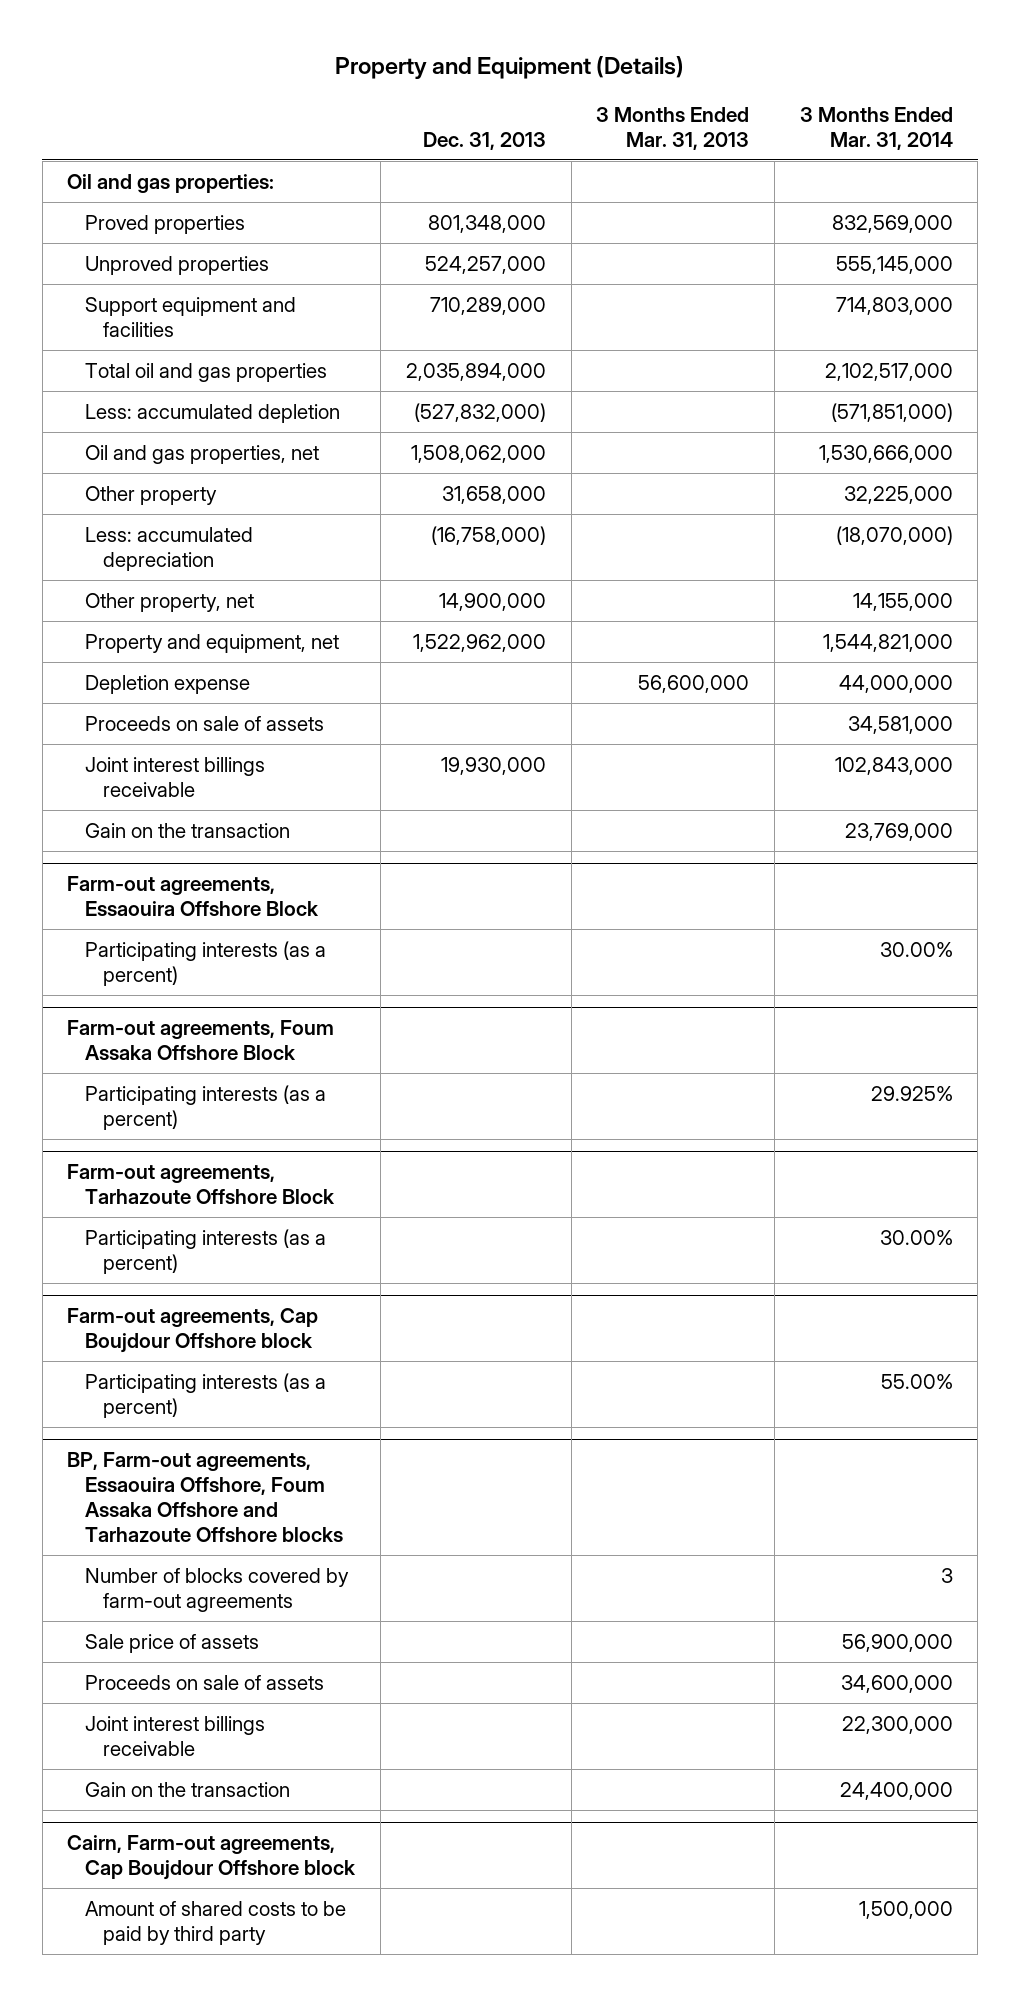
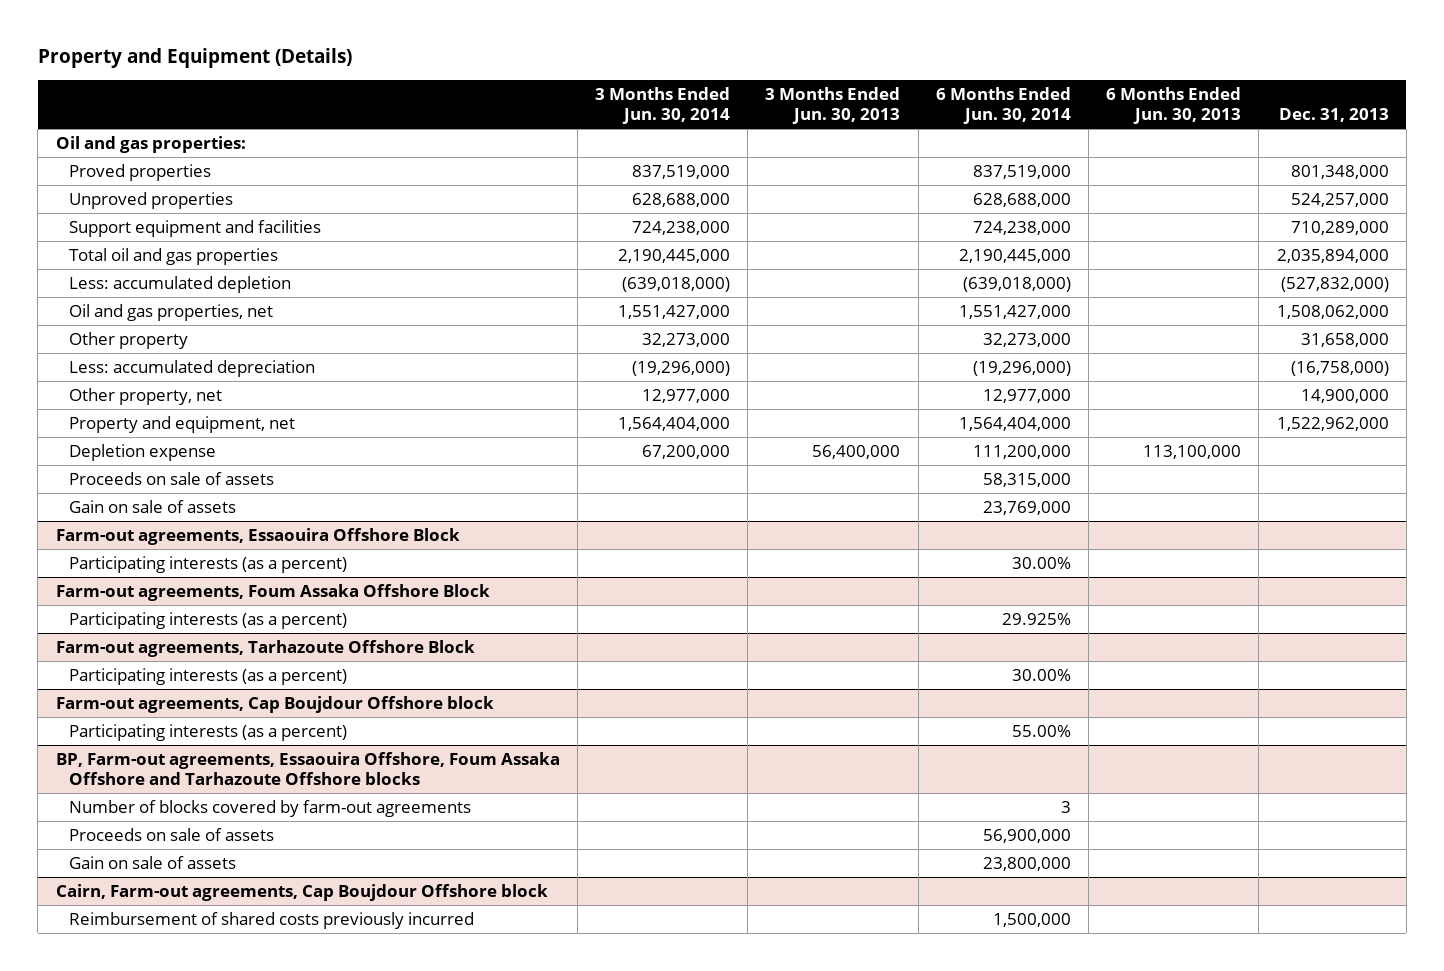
[596,106,750,150] 3 Months Ended Mar. 31, 2013 -> none
[799,106,953,150] 3 Months Ended Mar. 31, 2014 -> none
none -> [594,86,730,124] 3 Months Ended Jun. 30, 2014
none -> [765,86,901,124] 3 Months Ended Jun. 30, 2013
none -> [935,86,1071,124] 6 Months Ended Jun. 30, 2014
none -> [1106,86,1242,124] 6 Months Ended Jun. 30, 2013
[85,756,266,797] Joint interest billings receivable -> none
[85,822,291,838] Gain on the transaction -> [69,499,237,513] Gain on sale of assets
[85,1633,260,1653] Sale price of assets -> none
[85,1715,266,1756] Joint interest billings receivable -> none
[85,1781,291,1797] Gain on the transaction -> [69,855,237,869] Gain on sale of assets
[85,1900,347,1945] Amount of shared costs to be paid by third party -> none
none -> [69,911,475,929] Reimbursement of shared costs previously incurred

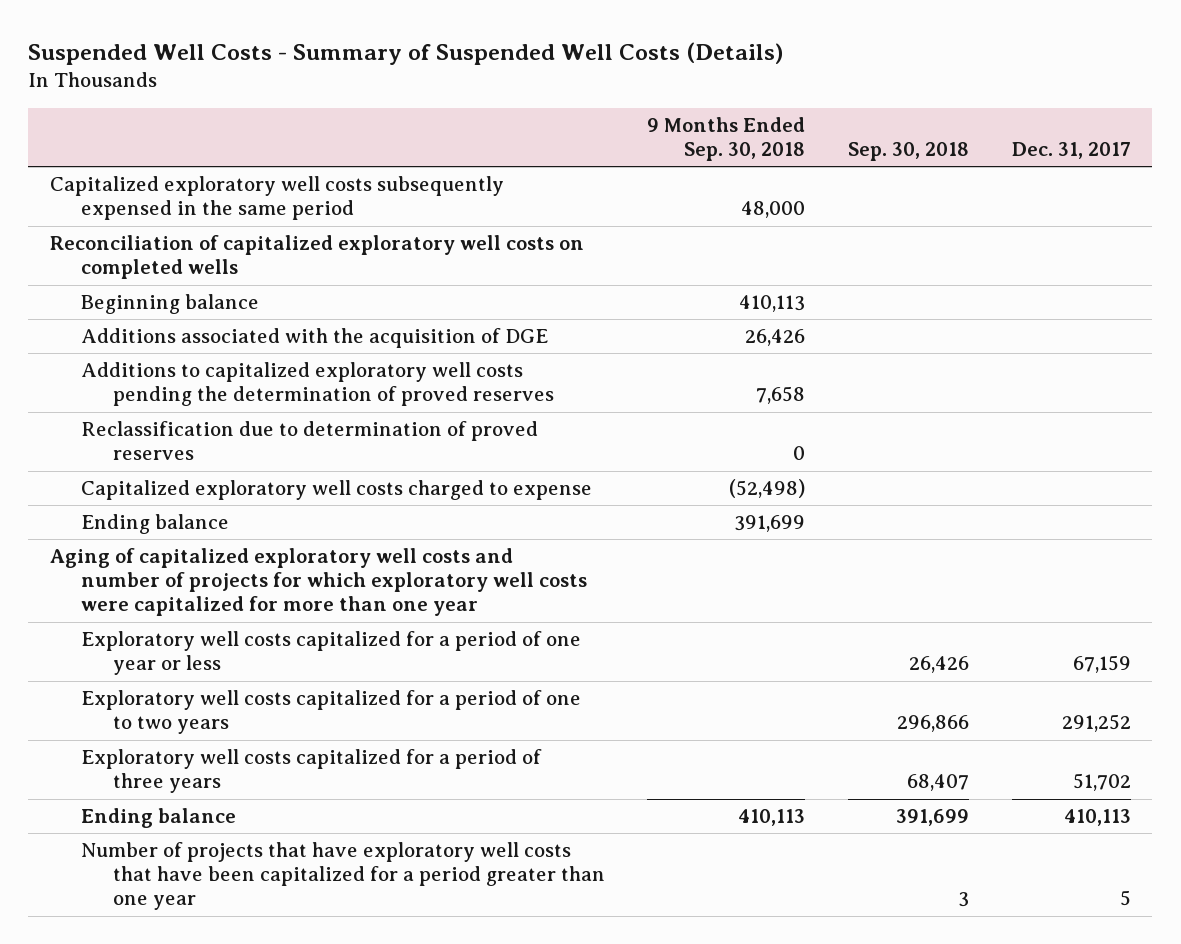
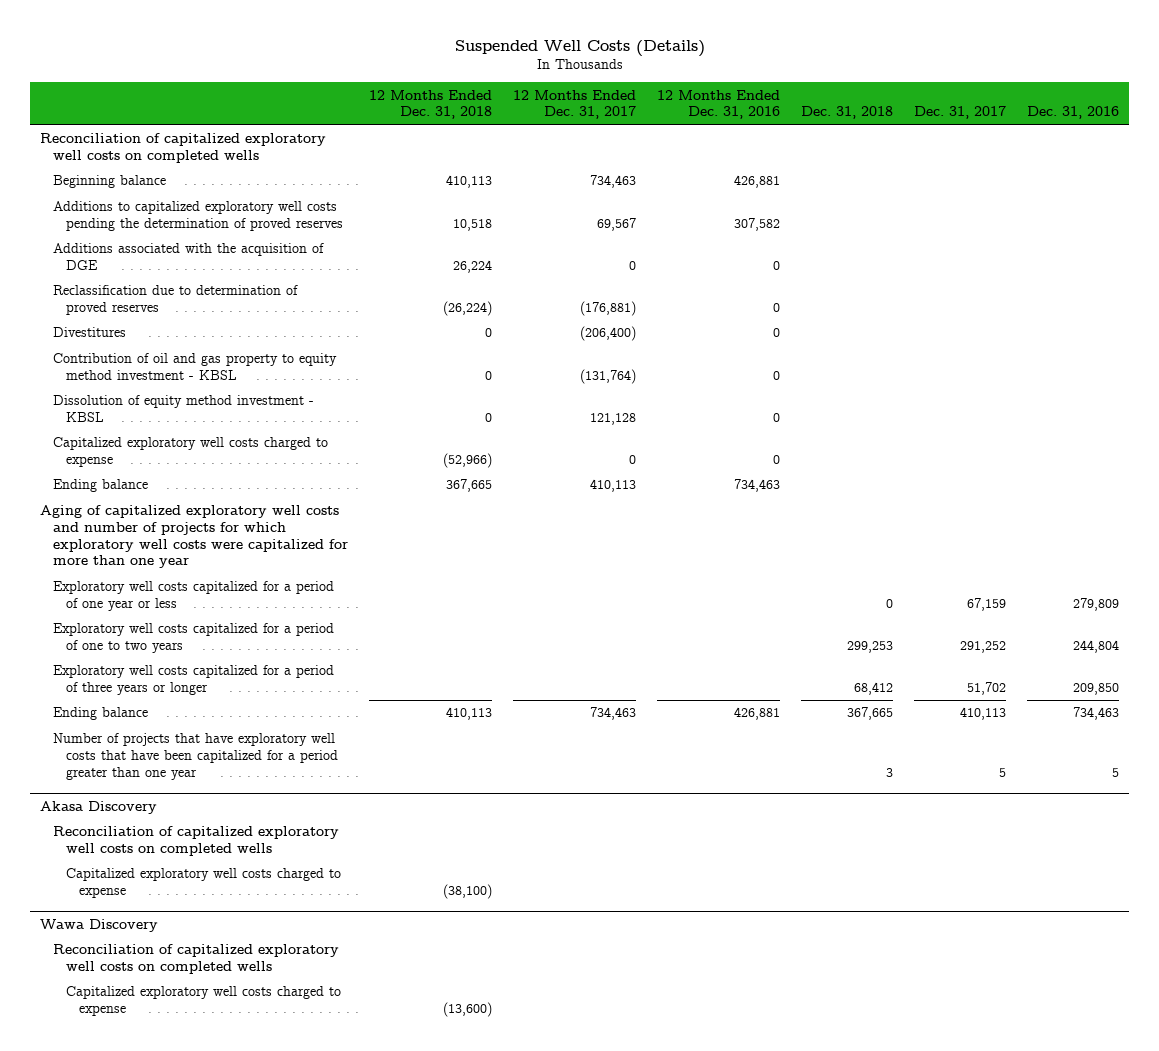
[28,41,784,65] Suspended Well Costs - Summary of Suspended Well Costs (Details) -> [454,39,705,57] Suspended Well Costs (Details)
[647,117,806,162] 9 Months Ended Sep. 30, 2018 -> none
[848,142,970,162] Sep. 30, 2018 -> none
none -> [369,89,493,120] 12 Months Ended Dec. 31, 2018
none -> [513,89,637,120] 12 Months Ended Dec. 31, 2017
none -> [656,89,780,120] 12 Months Ended Dec. 31, 2016
none -> [800,106,893,120] Dec. 31, 2018
none -> [1026,106,1119,120] Dec. 31, 2016
[49,176,504,221] Capitalized exploratory well costs subsequently expensed in the same period -> none
[81,328,549,349] Additions associated with the acquisition of DGE -> [53,243,325,271] Additions associated with the acquisition of DGE
none -> [53,327,127,338] Divestitures
none -> [53,353,338,381] Contribution of oil and gas property to equity method investment - KBSL
none -> [53,395,315,423] Dissolution of equity method investment - KBSL
[81,749,543,794] Exploratory well costs capitalized for a period of three years -> [53,665,335,696] Exploratory well costs capitalized for a period of three years or longer
none -> [40,800,158,814] Akasa Discovery
none -> [53,826,340,857] Reconciliation of capitalized exploratory well costs on completed wells
none -> [65,868,341,899] Capitalized exploratory well costs charged to expense
none -> [40,918,159,932] Wawa Discovery
none -> [53,944,340,975] Reconciliation of capitalized exploratory well costs on completed wells
none -> [65,986,341,1017] Capitalized exploratory well costs charged to expense

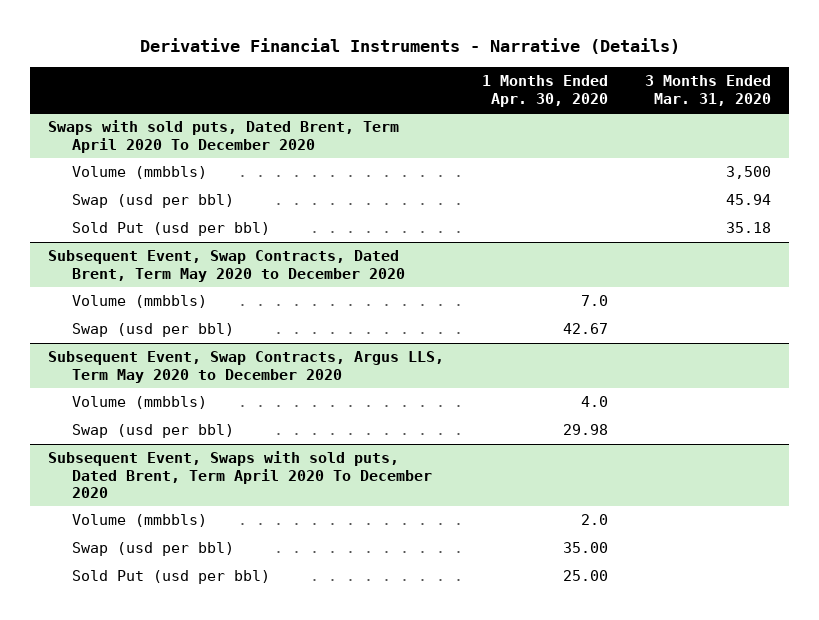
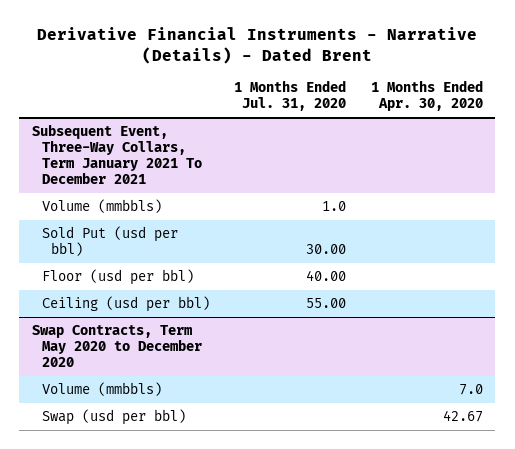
[139,38,680,55] Derivative Financial Instruments - Narrative (Details) -> [37,27,478,65] Derivative Financial Instruments - Narrative (Details) - Dated Brent
[644,75,771,106] 3 Months Ended Mar. 31, 2020 -> none
none -> [234,80,347,112] 1 Months Ended Jul. 31, 2020
[48,120,400,153] Swaps with sold puts, Dated Brent, Term April 2020 To December 2020 -> none
[71,166,207,180] Volume (mmbbls) -> none
[71,194,234,209] Swap (usd per bbl) -> none
[71,222,270,237] Sold Put (usd per bbl) -> none
none -> [31,123,202,185] Subsequent Event, Three-Way Collars, Term January 2021 To December 2021
none -> [41,198,162,213] Volume (mmbbls)
none -> [41,225,178,257] Sold Put (usd per bbl)
none -> [41,268,194,285] Floor (usd per bbl)
none -> [41,295,210,312] Ceiling (usd per bbl)
[48,250,405,282] Subsequent Event, Swap Contracts, Dated Brent, Term May 2020 to December 2020 -> [31,324,202,368] Swap Contracts, Term May 2020 to December 2020
[48,351,445,383] Subsequent Event, Swap Contracts, Argus LLS, Term May 2020 to December 2020 -> none
[71,396,207,410] Volume (mmbbls) -> none
[71,424,234,439] Swap (usd per bbl) -> none
[48,451,432,498] Subsequent Event, Swaps with sold puts, Dated Brent, Term April 2020 To December 2020 -> none
[71,514,207,528] Volume (mmbbls) -> none
[71,542,234,557] Swap (usd per bbl) -> none
[71,570,270,585] Sold Put (usd per bbl) -> none

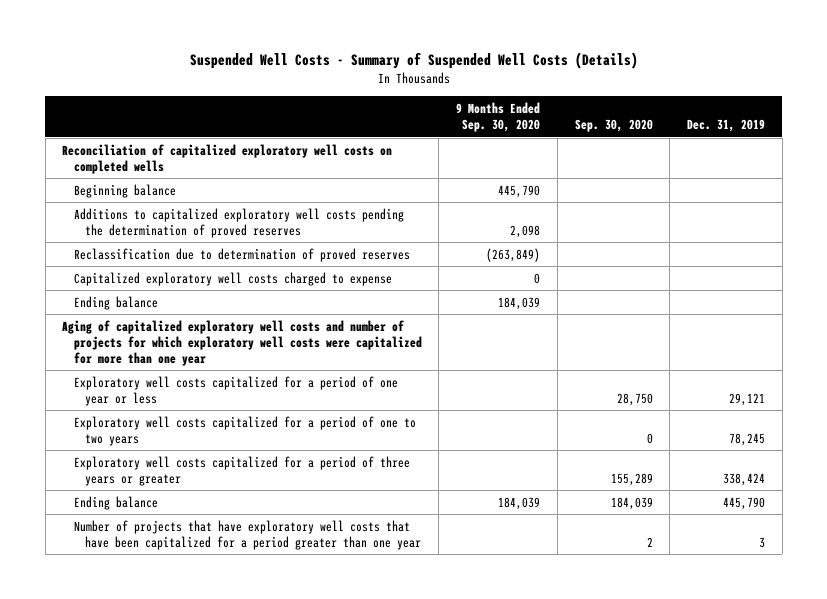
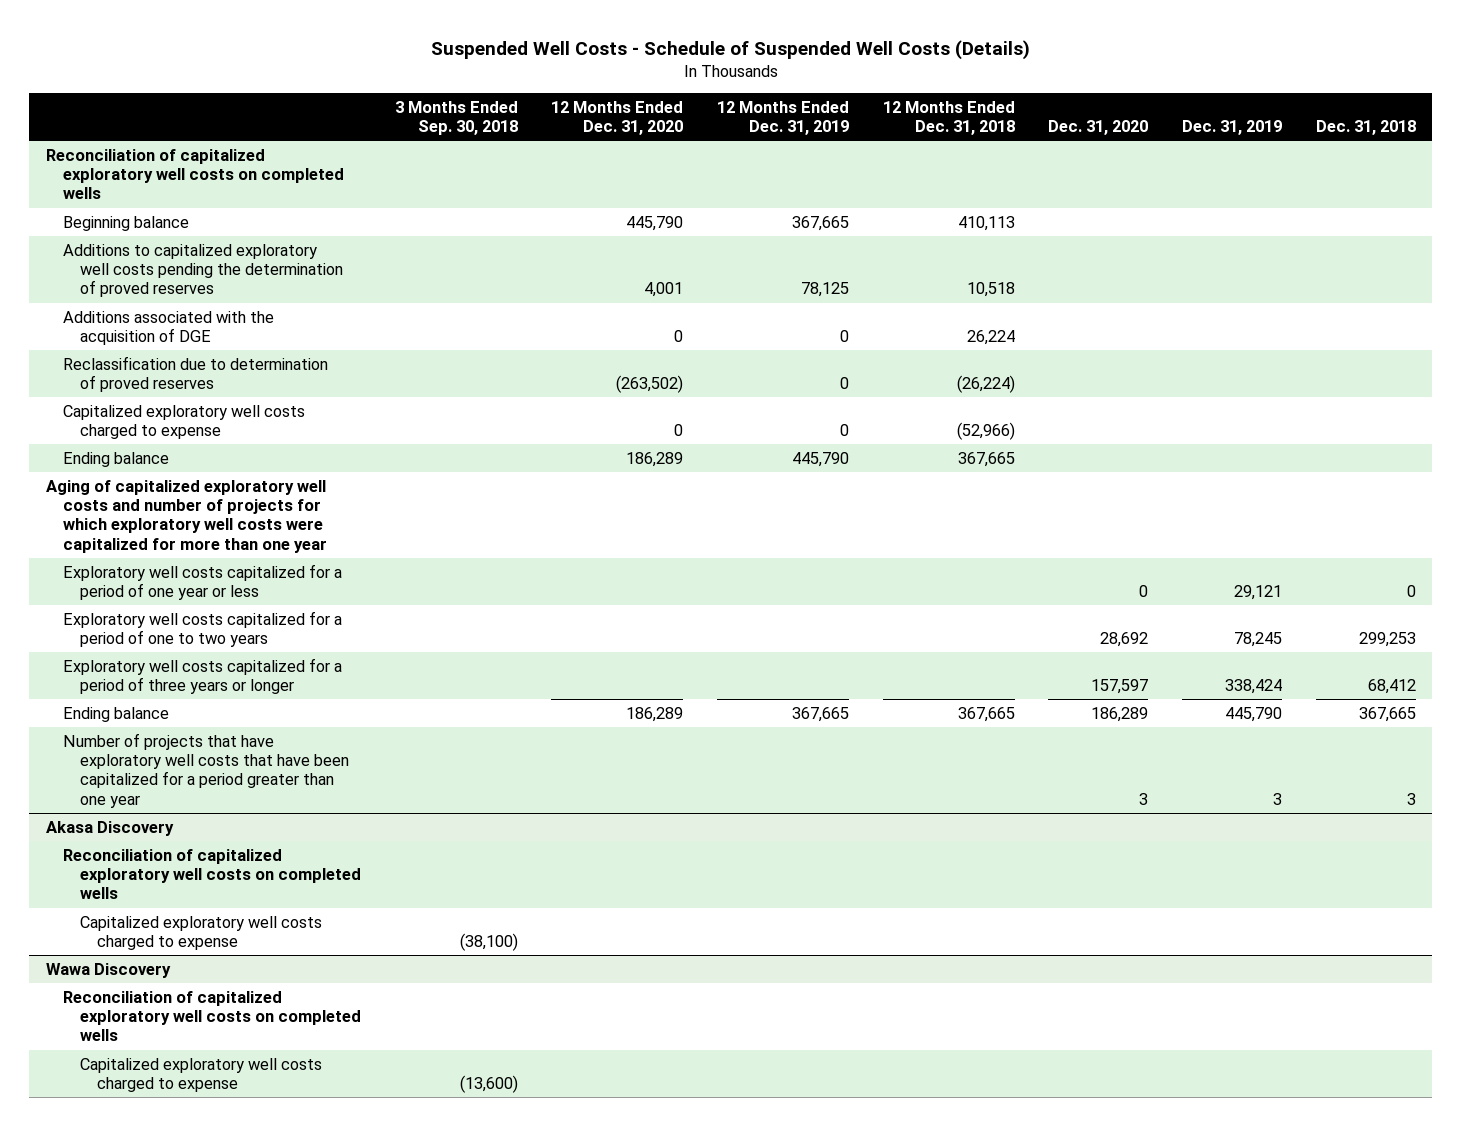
[189,52,638,70] Suspended Well Costs - Summary of Suspended Well Costs (Details) -> [430,39,1030,60] Suspended Well Costs - Schedule of Suspended Well Costs (Details)
[456,101,541,133] 9 Months Ended Sep. 30, 2020 -> none
[574,119,653,133] Sep. 30, 2020 -> none
none -> [394,100,518,136] 3 Months Ended Sep. 30, 2018
none -> [551,100,684,136] 12 Months Ended Dec. 31, 2020
none -> [716,100,849,136] 12 Months Ended Dec. 31, 2019
none -> [882,100,1015,136] 12 Months Ended Dec. 31, 2018
none -> [1048,120,1149,136] Dec. 31, 2020
none -> [1315,120,1416,136] Dec. 31, 2018
none -> [63,310,275,346] Additions associated with the acquisition of DGE
[73,455,410,486] Exploratory well costs capitalized for a period of three years or greater -> [63,657,343,695] Exploratory well costs capitalized for a period of three years or longer
none -> [46,820,175,836] Akasa Discovery
none -> [63,848,362,900] Reconciliation of capitalized exploratory well costs on completed wells
none -> [80,915,323,951] Capitalized exploratory well costs charged to expense
none -> [46,962,172,978] Wawa Discovery
none -> [63,990,362,1042] Reconciliation of capitalized exploratory well costs on completed wells
none -> [80,1057,323,1093] Capitalized exploratory well costs charged to expense

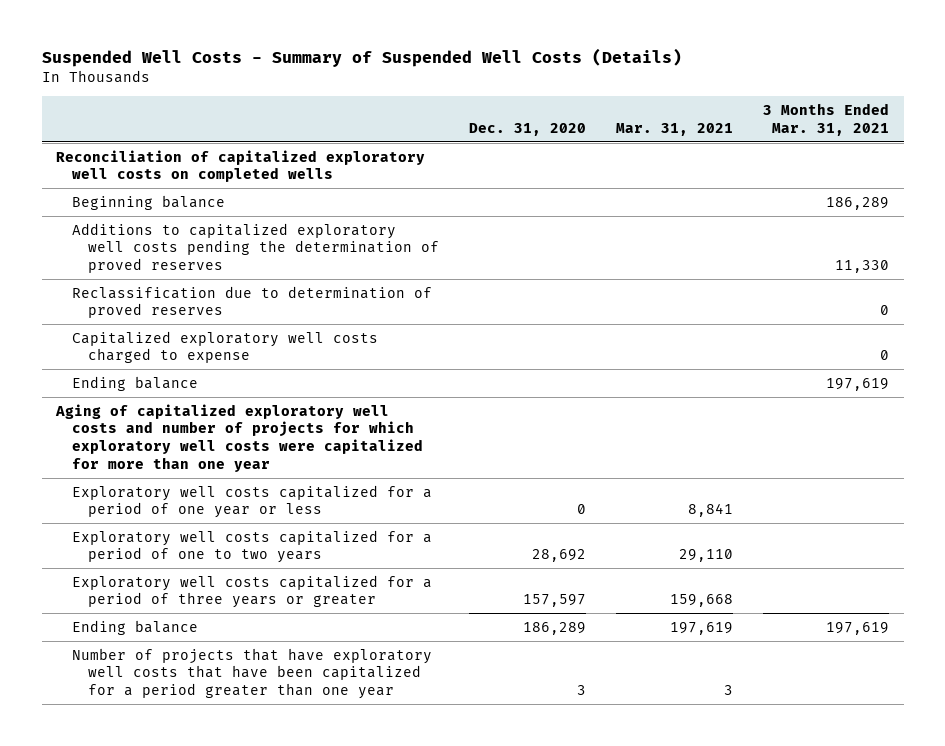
[430,39,1030,60] Suspended Well Costs - Schedule of Suspended Well Costs (Details) -> [41,48,682,68] Suspended Well Costs - Summary of Suspended Well Costs (Details)
[394,100,518,136] 3 Months Ended Sep. 30, 2018 -> none
[551,100,684,136] 12 Months Ended Dec. 31, 2020 -> none
[716,100,849,136] 12 Months Ended Dec. 31, 2019 -> none
[882,100,1015,136] 12 Months Ended Dec. 31, 2018 -> none
[1181,120,1282,136] Dec. 31, 2019 -> none
[1315,120,1416,136] Dec. 31, 2018 -> none
none -> [616,122,734,136] Mar. 31, 2021
none -> [762,102,889,136] 3 Months Ended Mar. 31, 2021
[63,310,275,346] Additions associated with the acquisition of DGE -> none
[63,657,343,695] Exploratory well costs capitalized for a period of three years or longer -> [72,574,433,609] Exploratory well costs capitalized for a period of three years or greater
[46,820,175,836] Akasa Discovery -> none
[63,848,362,900] Reconciliation of capitalized exploratory well costs on completed wells -> none
[80,915,323,951] Capitalized exploratory well costs charged to expense -> none
[46,962,172,978] Wawa Discovery -> none
[63,990,362,1042] Reconciliation of capitalized exploratory well costs on completed wells -> none
[80,1057,323,1093] Capitalized exploratory well costs charged to expense -> none

